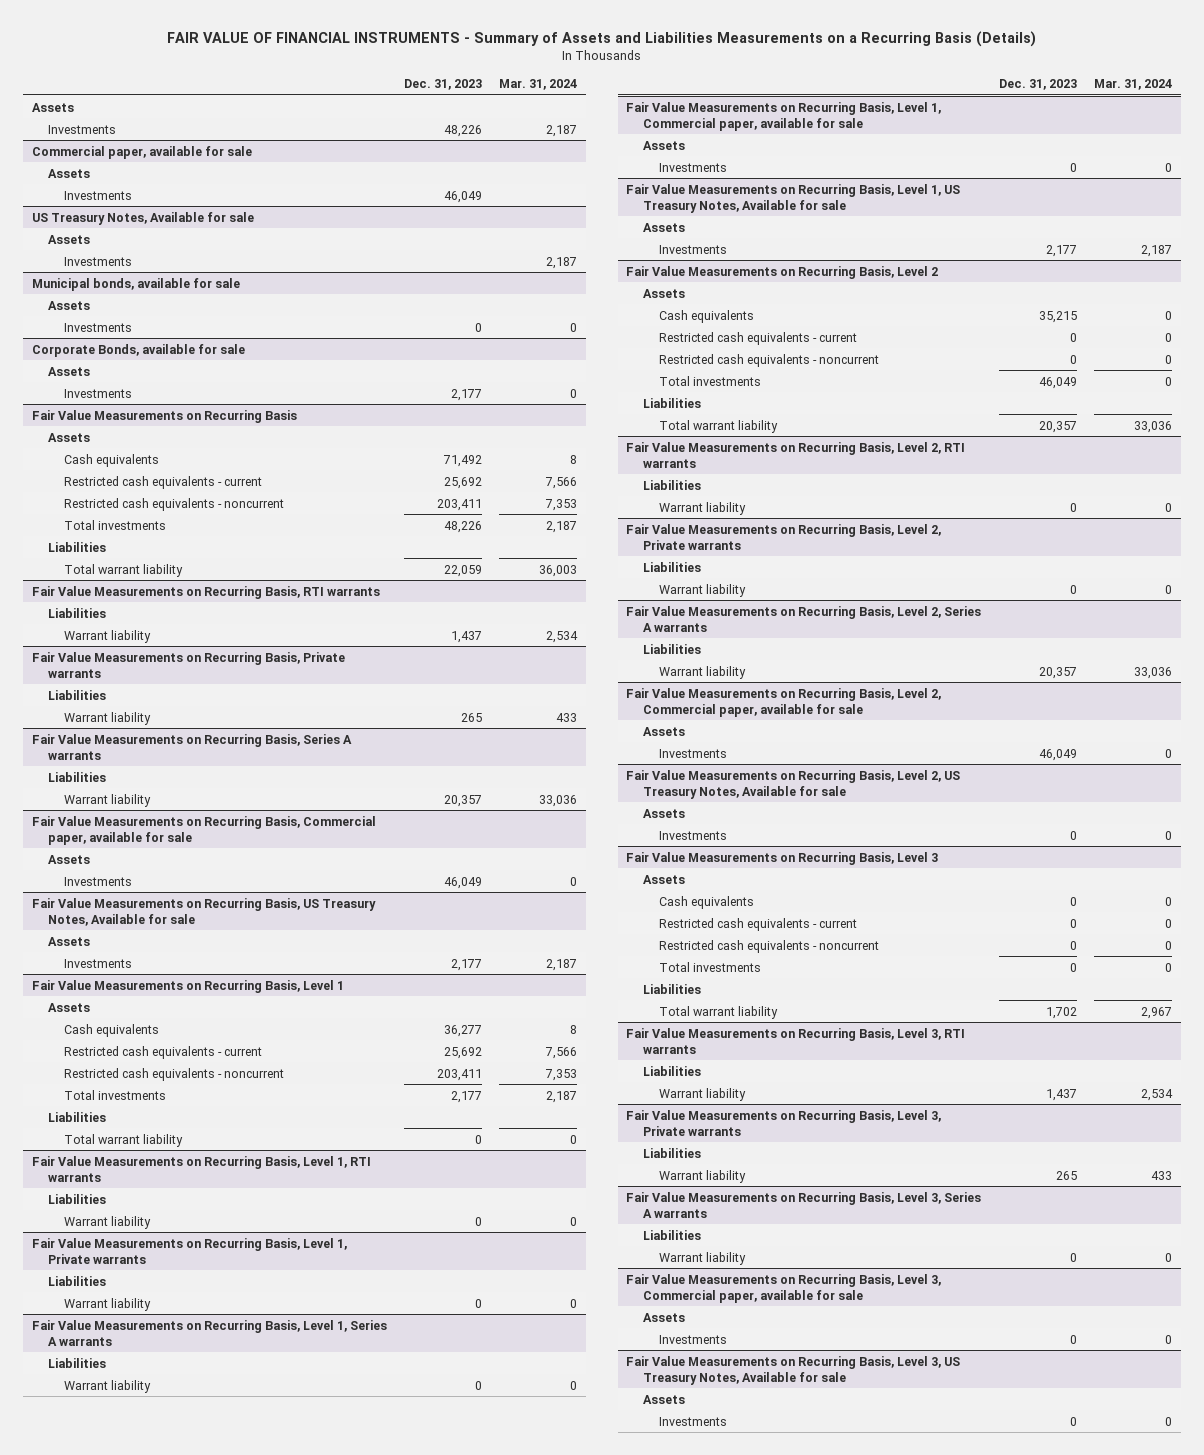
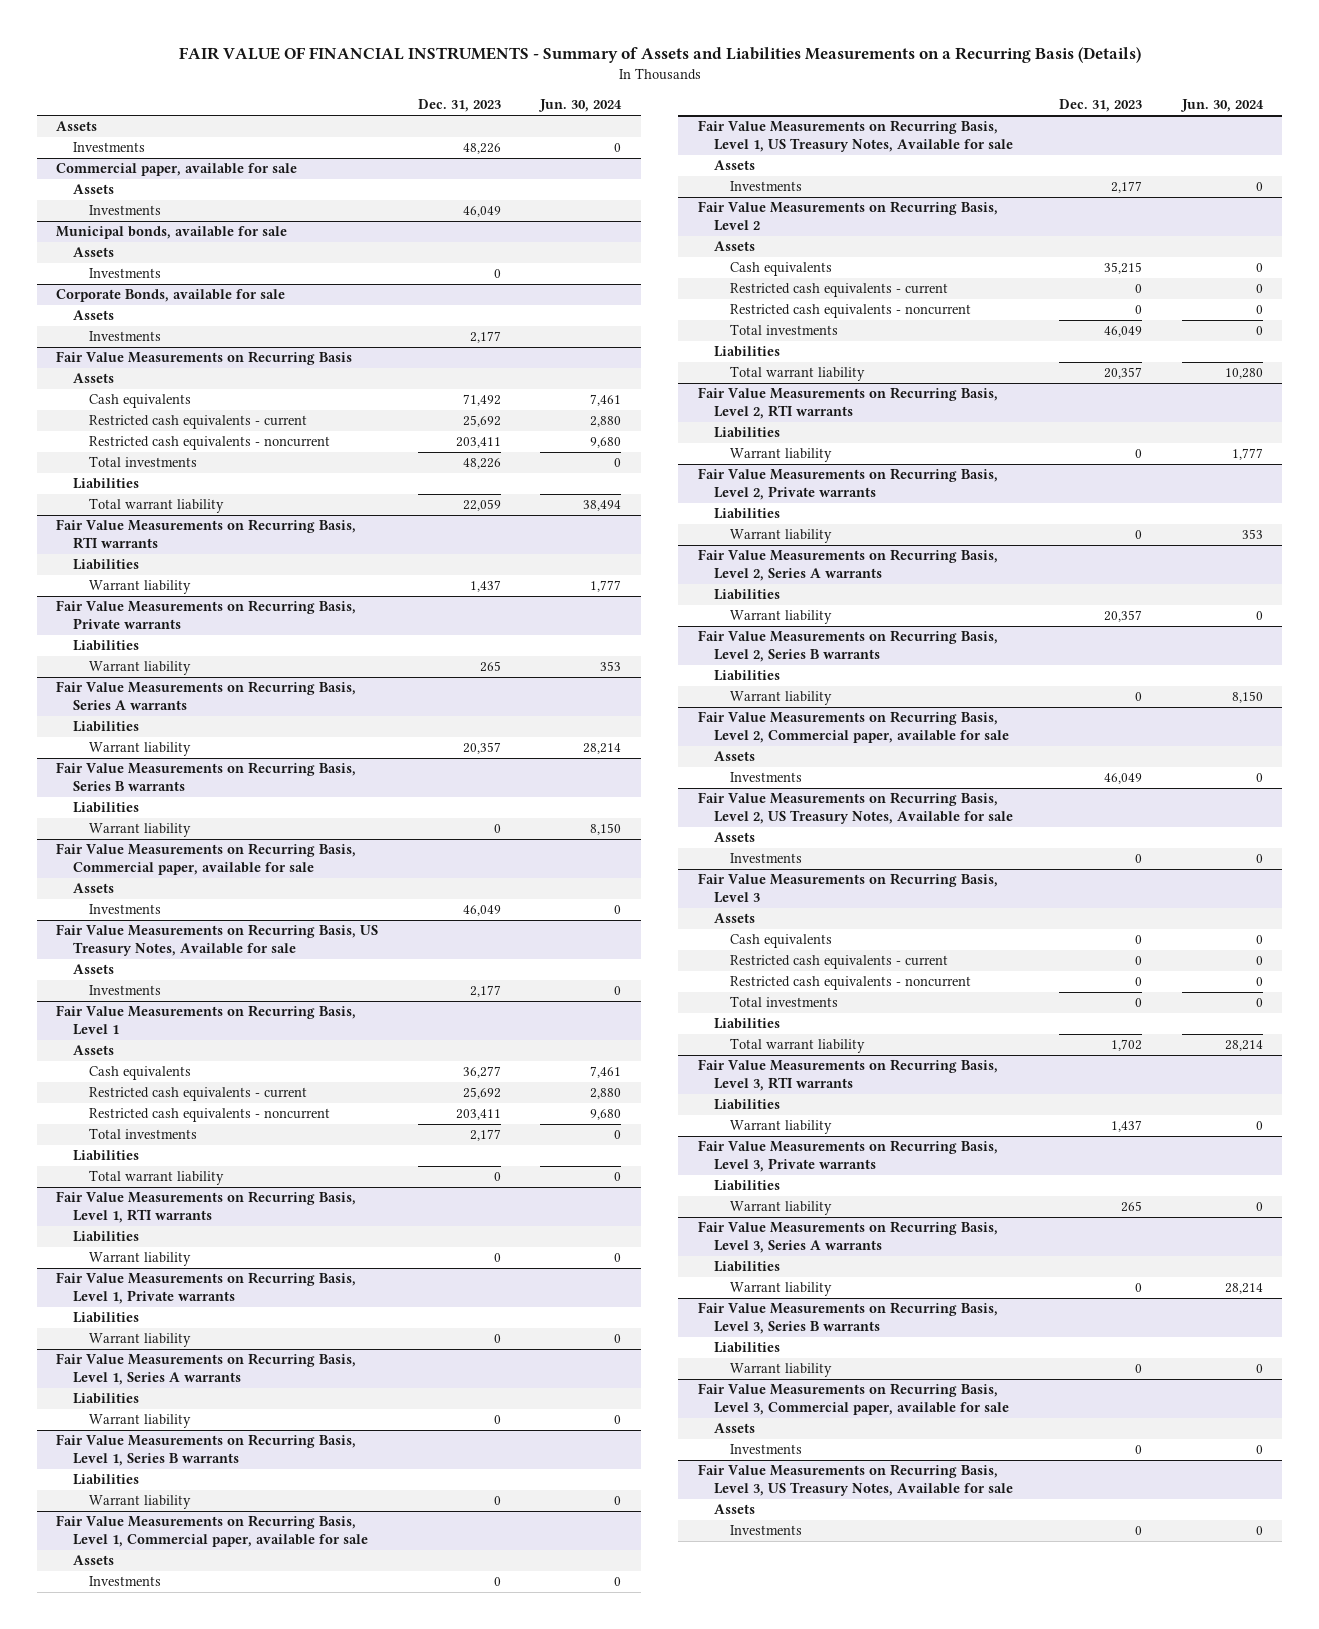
[499,78,578,90] Mar. 31, 2024 -> none
none -> [538,99,623,113] Jun. 30, 2024
[31,211,254,225] US Treasury Notes, Available for sale -> none
[47,234,90,244] Assets -> none
[64,256,133,266] Investments -> none
none -> [56,762,357,791] Fair Value Measurements on Recurring Basis, Series B warrants
none -> [72,802,139,814] Liabilities
none -> [88,823,191,838] Warrant liability
none -> [56,1434,357,1466] Fair Value Measurements on Recurring Basis, Level 1, Series B warrants
none -> [72,1474,139,1486] Liabilities
none -> [88,1495,191,1510] Warrant liability
none -> [697,630,998,662] Fair Value Measurements on Recurring Basis, Level 2, Series B warrants
none -> [713,670,780,682] Liabilities
none -> [730,691,833,706] Warrant liability
none -> [697,1302,998,1334] Fair Value Measurements on Recurring Basis, Level 3, Series B warrants
none -> [713,1342,780,1354] Liabilities
none -> [730,1363,833,1378] Warrant liability

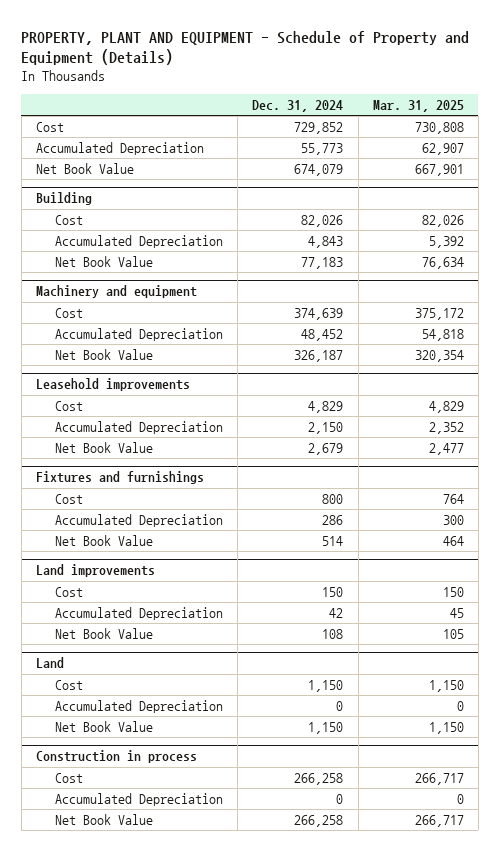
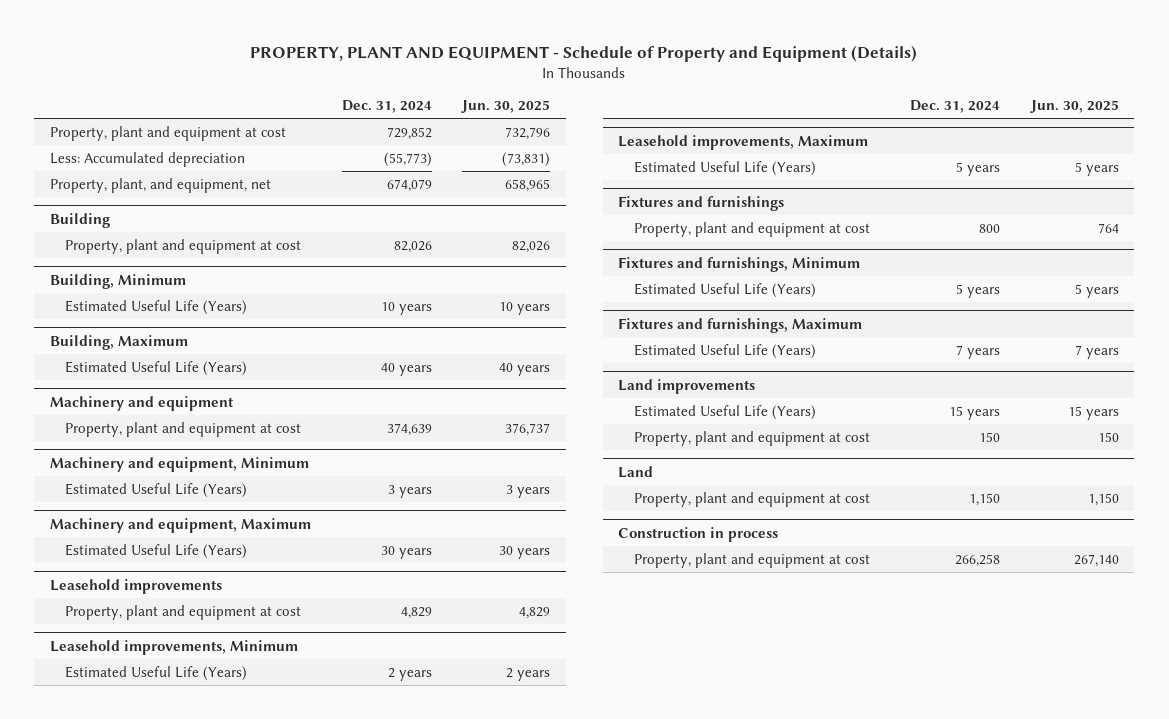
[372,99,464,112] Mar. 31, 2025 -> none
none -> [461,100,551,114] Jun. 30, 2025
[35,121,64,132] Cost -> [49,125,286,141] Property, plant and equipment at cost
[35,141,204,155] Accumulated Depreciation -> [49,151,245,167] Less: Accumulated depreciation
[301,142,344,155] 55,773 -> [383,151,432,167] (55,773)
[35,162,134,174] Net Book Value -> [49,177,271,193] Property, plant, and equipment, net
[54,234,223,248] Accumulated Depreciation -> none
[54,255,153,267] Net Book Value -> none
[54,214,83,225] Cost -> [65,238,302,254] Property, plant and equipment at cost
none -> [49,273,186,289] Building, Minimum
none -> [65,299,248,315] Estimated Useful Life (Years)
none -> [49,334,188,350] Building, Maximum
none -> [65,360,248,376] Estimated Useful Life (Years)
[54,327,223,341] Accumulated Depreciation -> none
[54,348,153,360] Net Book Value -> none
[54,307,83,318] Cost -> [65,421,302,437] Property, plant and equipment at cost
none -> [49,456,309,472] Machinery and equipment, Minimum
none -> [65,482,248,498] Estimated Useful Life (Years)
none -> [49,517,311,533] Machinery and equipment, Maximum
none -> [65,543,248,559] Estimated Useful Life (Years)
[54,420,223,434] Accumulated Depreciation -> none
[54,441,153,453] Net Book Value -> none
[54,400,83,411] Cost -> [65,604,302,620] Property, plant and equipment at cost
none -> [49,639,298,655] Leasehold improvements, Minimum
none -> [65,665,248,681] Estimated Useful Life (Years)
none -> [618,134,869,150] Leasehold improvements, Maximum
none -> [633,160,816,176] Estimated Useful Life (Years)
[54,513,223,527] Accumulated Depreciation -> none
[54,534,153,546] Net Book Value -> none
[54,493,83,504] Cost -> [633,221,870,237] Property, plant and equipment at cost
none -> [618,256,861,272] Fixtures and furnishings, Minimum
none -> [633,282,816,298] Estimated Useful Life (Years)
none -> [618,317,863,333] Fixtures and furnishings, Maximum
none -> [633,343,816,359] Estimated Useful Life (Years)
[54,606,223,620] Accumulated Depreciation -> none
[54,627,153,639] Net Book Value -> none
none -> [633,404,816,420] Estimated Useful Life (Years)
[54,586,83,597] Cost -> [633,430,870,446] Property, plant and equipment at cost
[54,699,223,713] Accumulated Depreciation -> none
[54,720,153,732] Net Book Value -> none
[54,679,83,690] Cost -> [633,491,870,507] Property, plant and equipment at cost
[54,792,223,806] Accumulated Depreciation -> none
[54,813,153,825] Net Book Value -> none
[54,772,83,783] Cost -> [633,552,870,568] Property, plant and equipment at cost

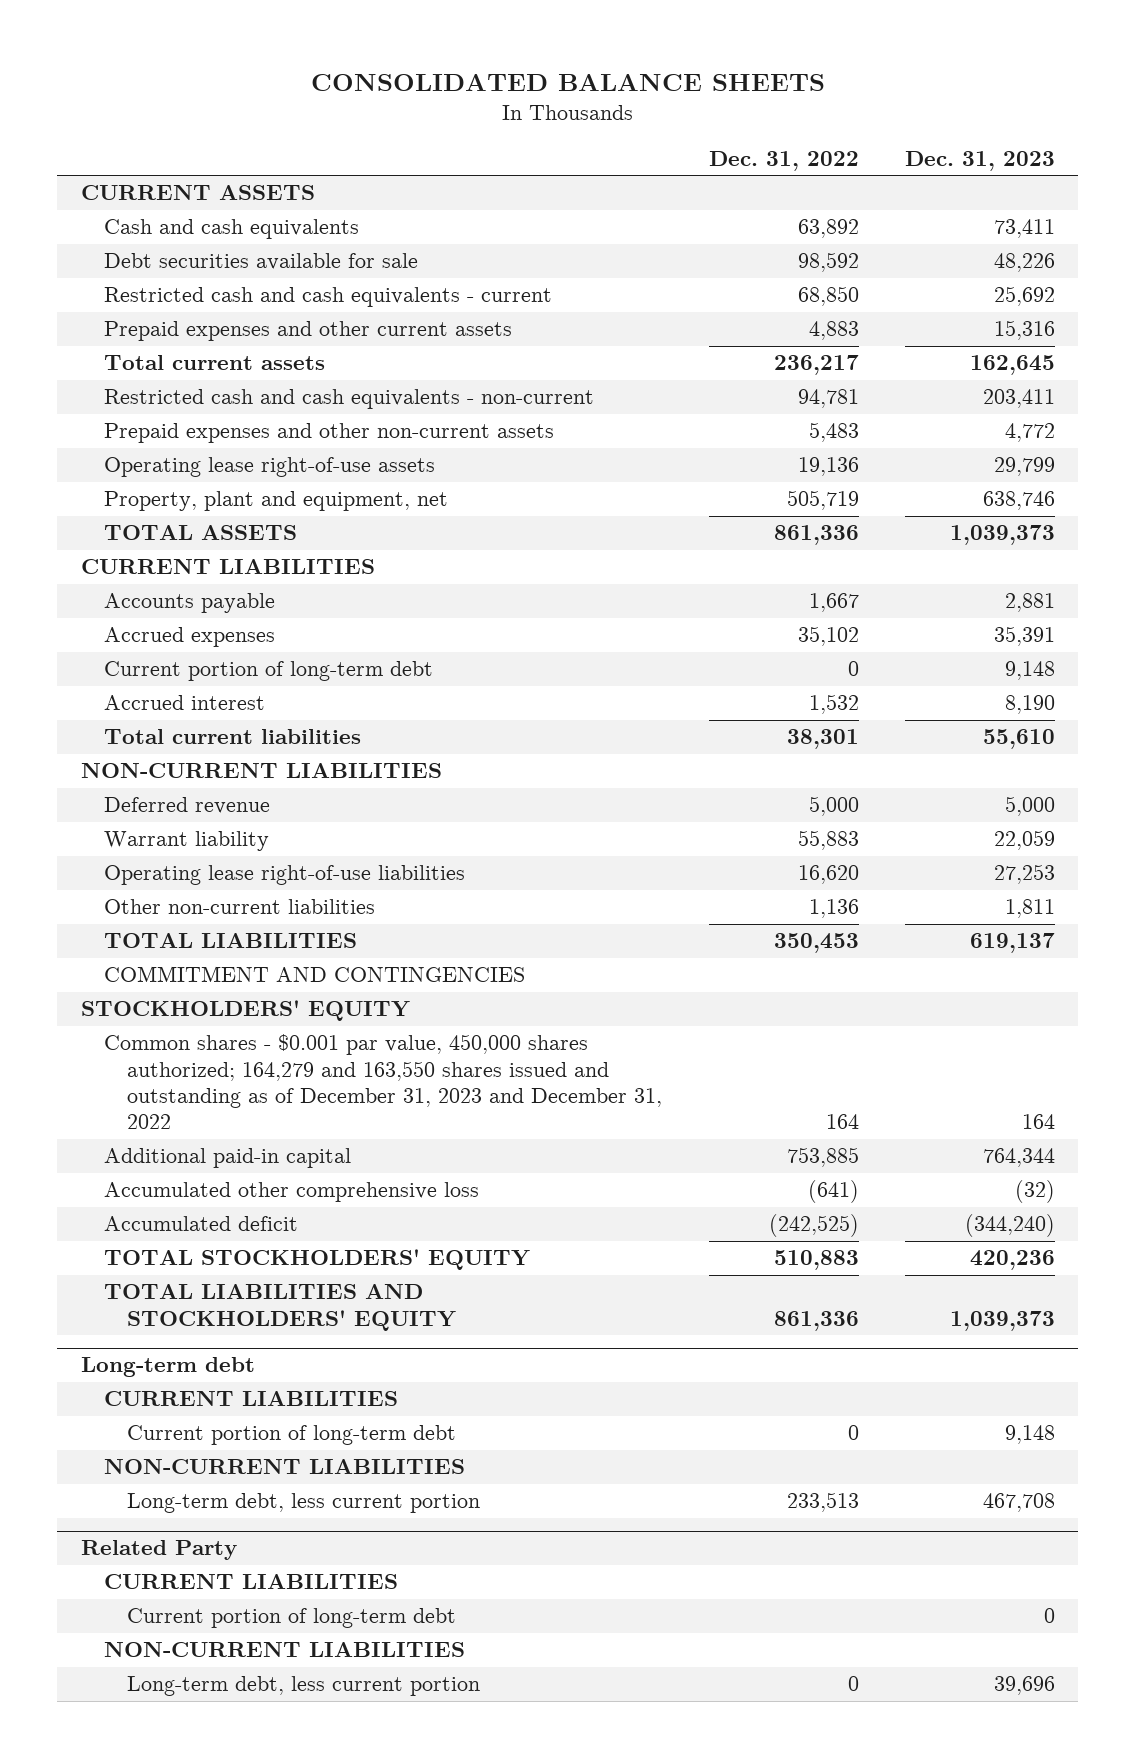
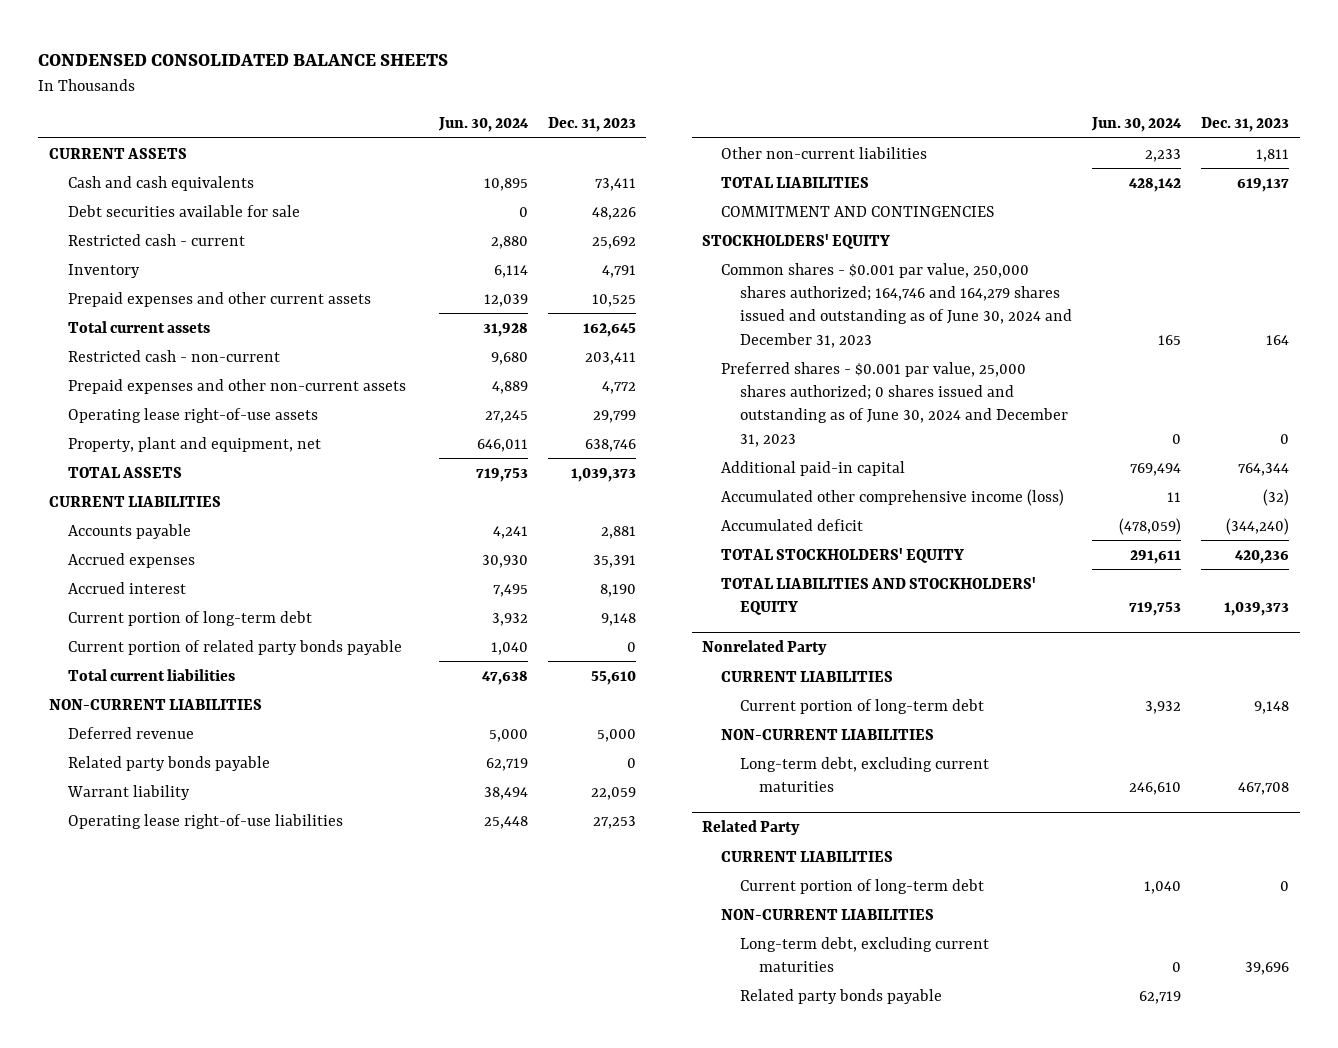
[310,73,825,91] CONSOLIDATED BALANCE SHEETS -> [38,54,449,67] CONDENSED CONSOLIDATED BALANCE SHEETS
[708,150,859,171] Dec. 31, 2022 -> none
none -> [437,117,529,133] Jun. 30, 2024
[103,287,552,308] Restricted cash and cash equivalents - current -> [67,233,245,246] Restricted cash - current
none -> [67,263,140,278] Inventory
[994,320,1056,341] 15,316 -> [592,293,637,307] 10,525
[103,389,594,410] Restricted cash and cash equivalents - non-current -> [67,349,280,362] Restricted cash - non-current
[103,661,433,682] Current portion of long-term debt -> [67,610,312,626] Current portion of long-term debt
none -> [67,639,402,655] Current portion of related party bonds payable
none -> [67,755,270,771] Related party bonds payable
[103,1034,663,1130] Common shares - $0.001 par value, 450,000 shares authorized; 164,279 and 163,550 shares issued and outstanding as of December 31, 2023 and December 31, 2022 -> [720,262,1072,348] Common shares - $0.001 par value, 250,000 shares authorized; 164,746 and 164,279 shares issued and outstanding as of June 30, 2024 and December 31, 2023
none -> [720,361,1068,447] Preferred shares - $0.001 par value, 25,000 shares authorized; 0 shares issued and outstanding as of June 30, 2024 and December 31, 2023
[103,1182,479,1203] Accumulated other comprehensive loss -> [720,488,1064,506] Accumulated other comprehensive income (loss)
[80,1357,255,1378] Long-term debt -> [701,640,827,656] Nonrelated Party
[127,1493,481,1514] Long-term debt, less current portion -> [739,756,989,792] Long-term debt, excluding current maturities
[127,1676,481,1697] Long-term debt, less current portion -> [739,936,989,972] Long-term debt, excluding current maturities
none -> [739,988,942,1004] Related party bonds payable

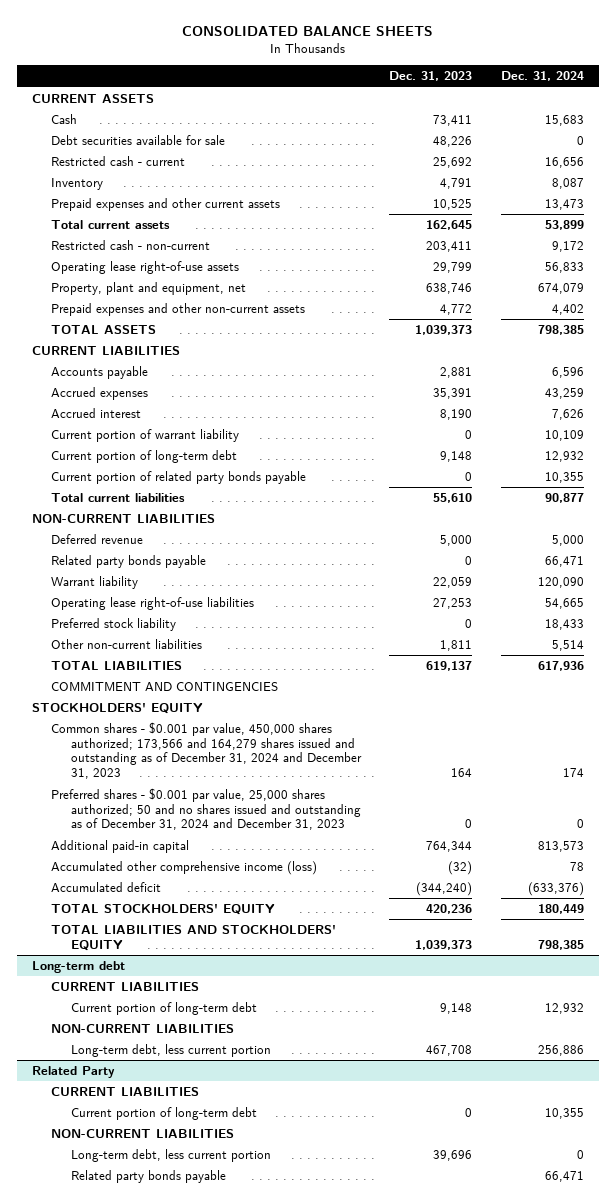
[38,54,449,67] CONDENSED CONSOLIDATED BALANCE SHEETS -> [182,26,434,37] CONSOLIDATED BALANCE SHEETS
[437,117,529,133] Jun. 30, 2024 -> none
none -> [501,71,585,82] Dec. 31, 2024
[67,175,254,191] Cash and cash equivalents -> [51,113,78,124] Cash
[67,378,406,394] Prepaid expenses and other non-current assets -> [51,302,306,316] Prepaid expenses and other non-current assets
none -> [51,428,240,442] Current portion of warrant liability
none -> [51,617,177,631] Preferred stock liability
[720,262,1072,348] Common shares - $0.001 par value, 250,000 shares authorized; 164,746 and 164,279 shares issued and outstanding as of June 30, 2024 and December 31, 2023 -> [51,721,362,780] Common shares - $0.001 par value, 450,000 shares authorized; 173,566 and 164,279 shares issued and outstanding as of December 31, 2024 and December 31, 2023
[720,361,1068,447] Preferred shares - $0.001 par value, 25,000 shares authorized; 0 shares issued and outstanding as of June 30, 2024 and December 31, 2023 -> [51,787,361,831] Preferred shares - $0.001 par value, 25,000 shares authorized; 50 and no shares issued and outstanding as of December 31, 2024 and December 31, 2023
[701,640,827,656] Nonrelated Party -> [31,960,125,973] Long-term debt
[739,756,989,792] Long-term debt, excluding current maturities -> [70,1043,271,1057] Long-term debt, less current portion
[739,936,989,972] Long-term debt, excluding current maturities -> [70,1148,271,1162] Long-term debt, less current portion

